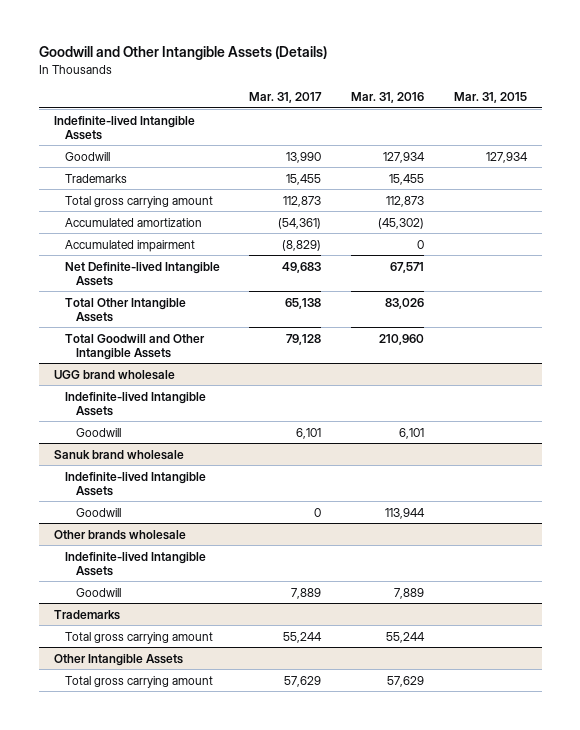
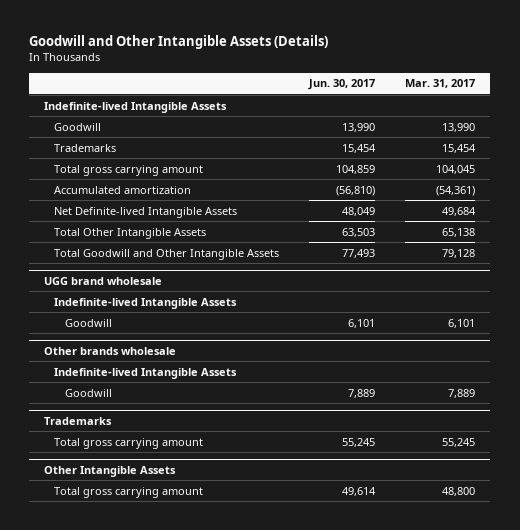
[351,92,425,104] Mar. 31, 2016 -> none
[453,92,527,104] Mar. 31, 2015 -> none
none -> [308,79,376,91] Jun. 30, 2017
[286,173,322,185] 15,455 -> [442,143,477,153] 15,454
[283,195,322,207] 112,873 -> [436,164,476,174] 104,045
[64,239,195,252] Accumulated impairment -> none
[282,261,322,273] 49,683 -> [442,206,477,216] 49,684
[53,449,184,460] Sanuk brand wholesale -> none
[64,471,206,496] Indefinite-lived Intangible Assets -> none
[75,507,121,517] Goodwill -> none
[283,631,323,643] 55,244 -> [442,437,476,447] 55,245
[284,675,322,687] 57,629 -> [442,486,476,496] 48,800

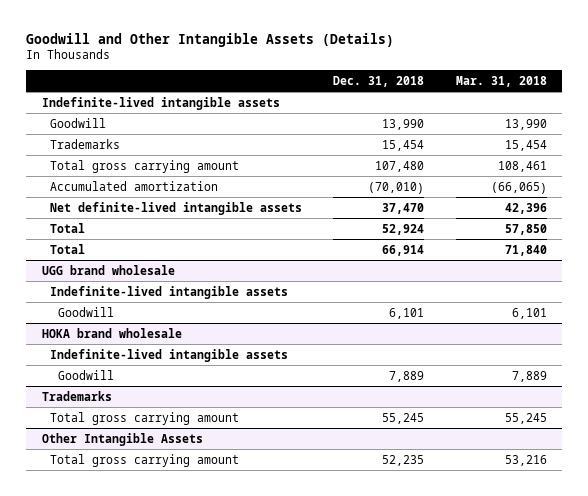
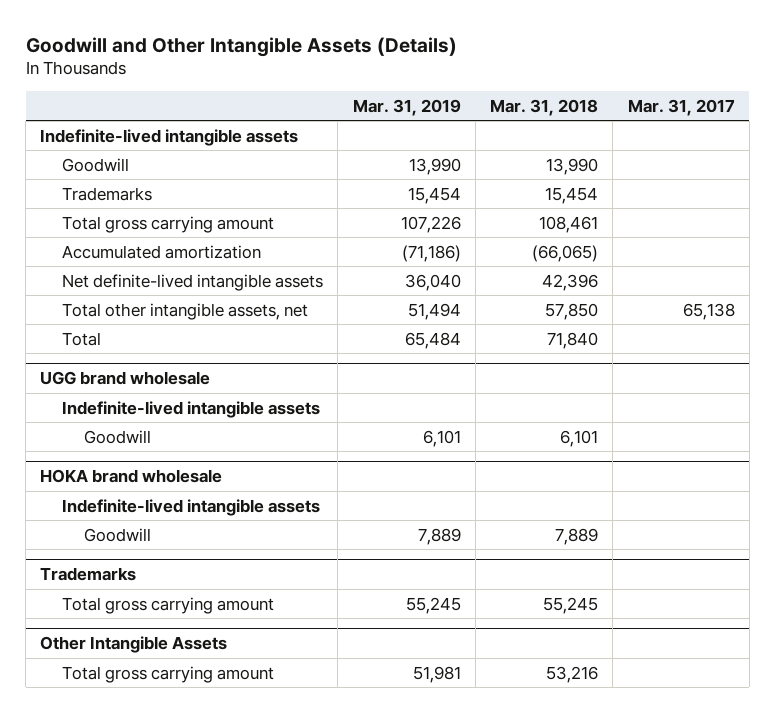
[333,75,425,87] Dec. 31, 2018 -> none
none -> [352,98,461,116] Mar. 31, 2019
none -> [627,98,735,116] Mar. 31, 2017
[49,222,85,233] Total -> [61,302,308,320] Total other intangible assets, net

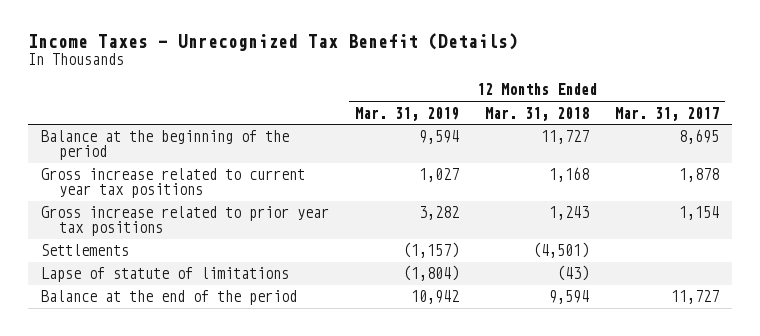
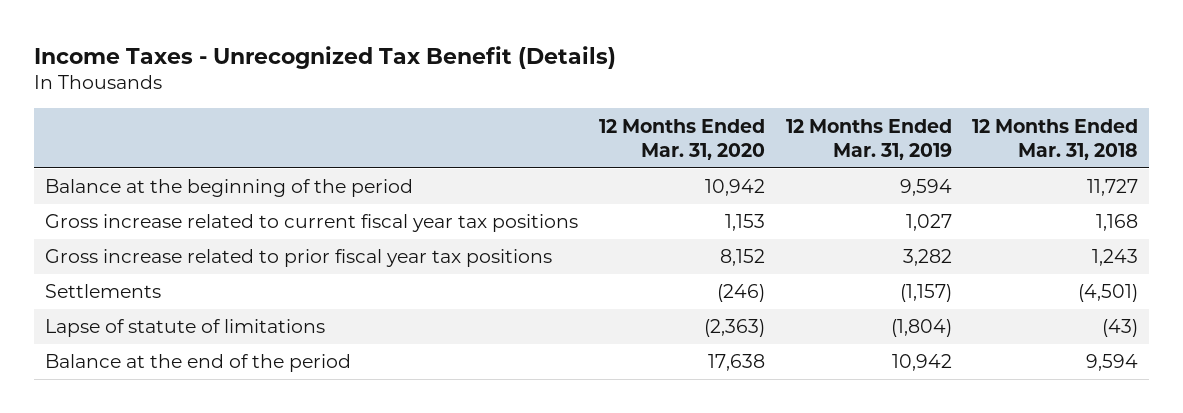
[614,106,719,121] Mar. 31, 2017 -> none
none -> [598,118,765,160] 12 Months Ended Mar. 31, 2020
[41,168,306,199] Gross increase related to current year tax positions -> [44,214,578,233] Gross increase related to current fiscal year tax positions
[41,206,330,237] Gross increase related to prior year tax positions -> [44,249,552,268] Gross increase related to prior fiscal year tax positions

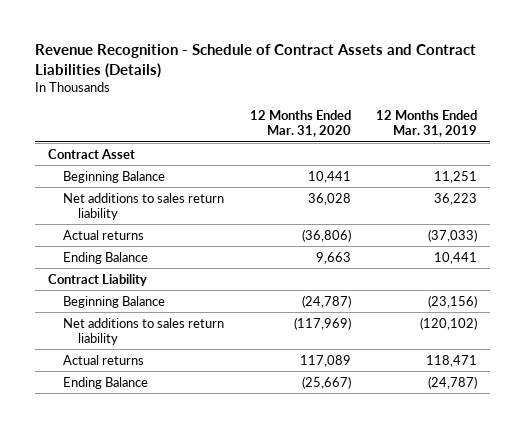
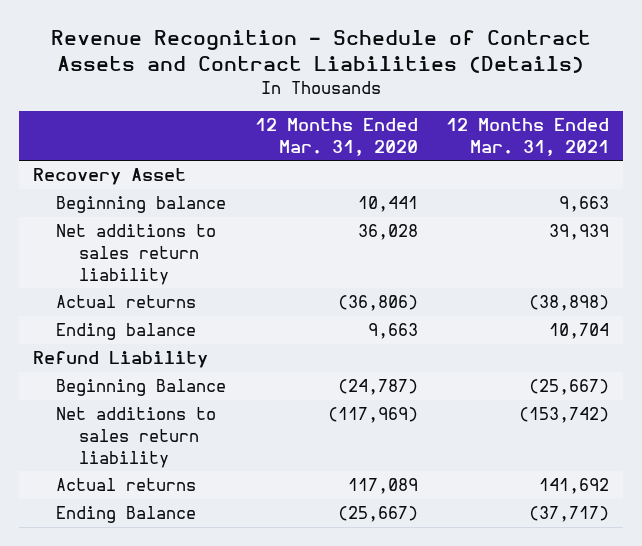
[376,110,478,138] 12 Months Ended Mar. 31, 2019 -> none
none -> [445,117,609,156] 12 Months Ended Mar. 31, 2021
[48,148,136,159] Contract Asset -> [33,168,187,186] Recovery Asset
[62,170,165,183] Beginning Balance -> [56,196,227,214] Beginning balance
[62,251,148,264] Ending Balance -> [56,323,197,341] Ending balance
[48,273,148,286] Contract Liability -> [33,351,209,369] Refund Liability

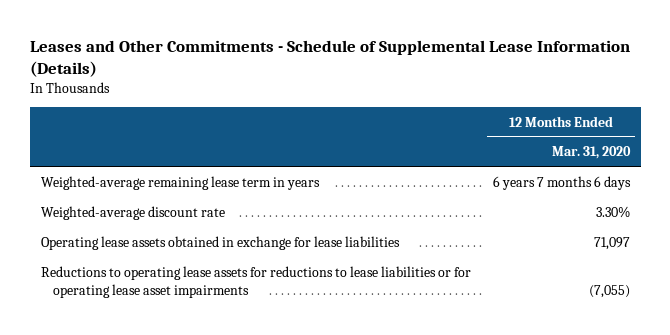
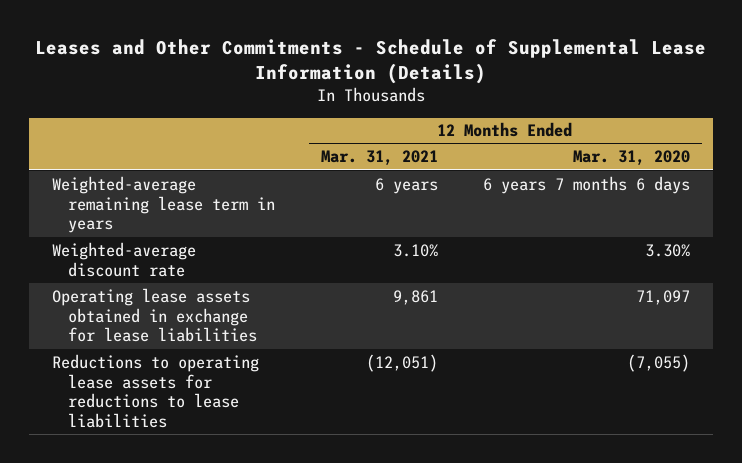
none -> [320,150,438,167] Mar. 31, 2021
[40,265,471,298] Reductions to operating lease assets for reductions to lease liabilities or for operating lease asset impairments -> [51,353,259,429] Reductions to operating lease assets for reductions to lease liabilities

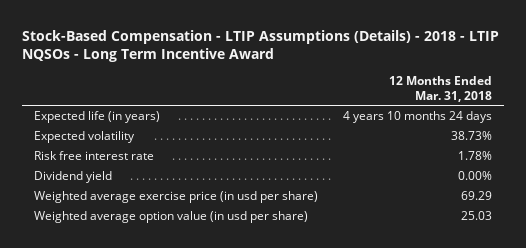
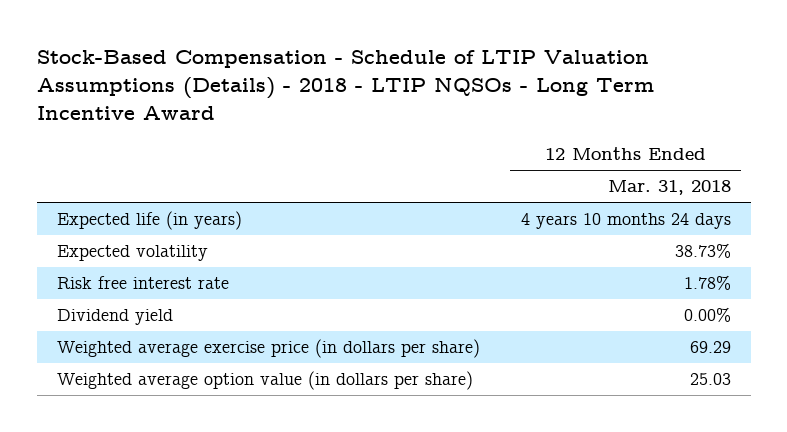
[22,29,500,63] Stock-Based Compensation - LTIP Assumptions (Details) - 2018 - LTIP NQSOs - Long Term Incentive Award -> [36,50,654,121] Stock-Based Compensation - Schedule of LTIP Valuation Assumptions (Details) - 2018 - LTIP NQSOs - Long Term Incentive Award
[34,191,319,204] Weighted average exercise price (in usd per share) -> [56,339,480,359] Weighted average exercise price (in dollars per share)
[34,211,309,224] Weighted average option value (in usd per share) -> [56,371,473,391] Weighted average option value (in dollars per share)

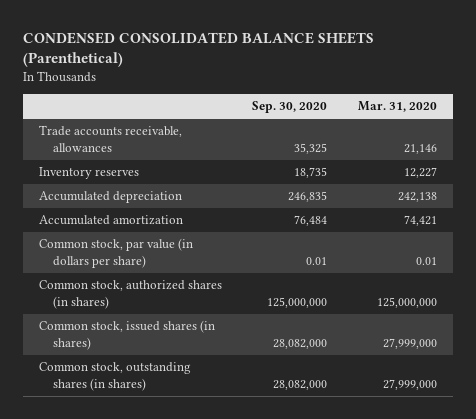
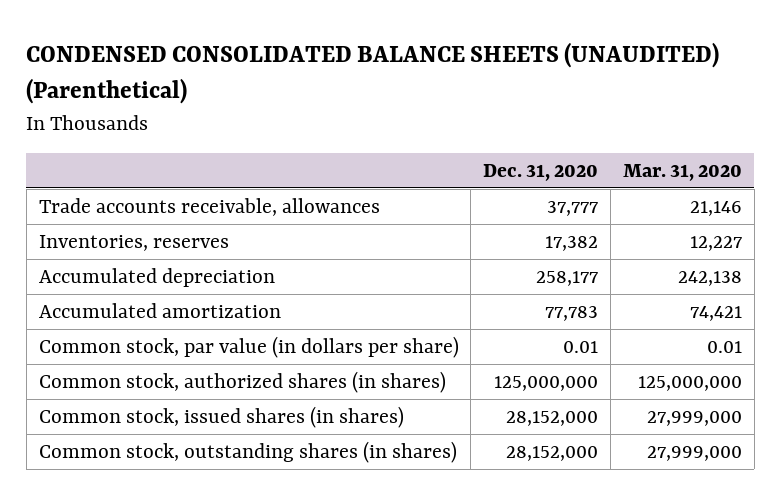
[23,32,375,68] CONDENSED CONSOLIDATED BALANCE SHEETS (Parenthetical) -> [26,42,720,105] CONDENSED CONSOLIDATED BALANCE SHEETS (UNAUDITED) (Parenthetical)
[252,101,328,114] Sep. 30, 2020 -> none
none -> [483,164,599,182] Dec. 31, 2020
[38,167,139,180] Inventory reserves -> [38,235,229,252] Inventories, reserves

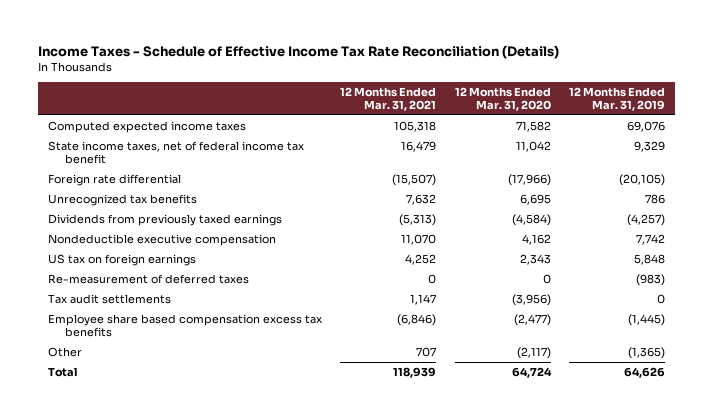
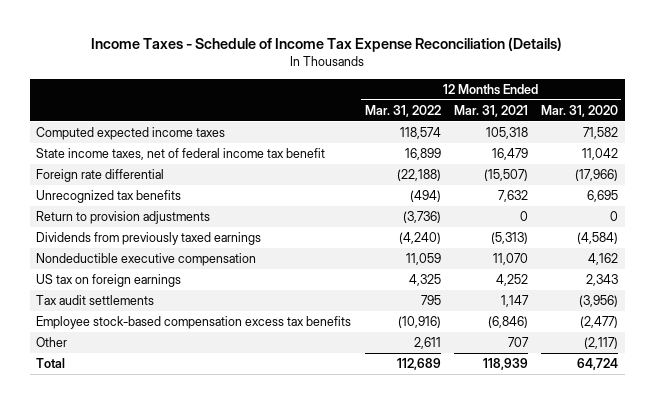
[38,44,560,59] Income Taxes - Schedule of Effective Income Tax Rate Reconciliation (Details) -> [91,37,563,53] Income Taxes - Schedule of Income Tax Expense Reconciliation (Details)
[569,87,666,112] 12 Months Ended Mar. 31, 2019 -> none
none -> [364,104,441,117] Mar. 31, 2022
none -> [36,211,211,225] Return to provision adjustments
[47,273,249,284] Re-measurement of deferred taxes -> none
[47,313,322,337] Employee share based compensation excess tax benefits -> [36,316,352,330] Employee stock-based compensation excess tax benefits

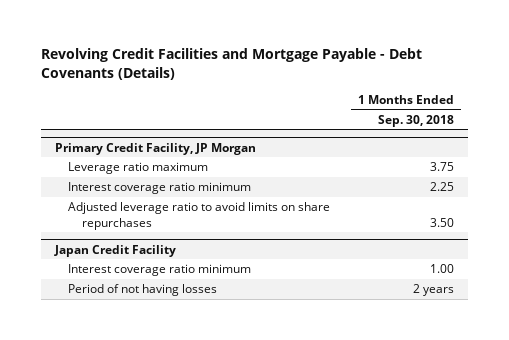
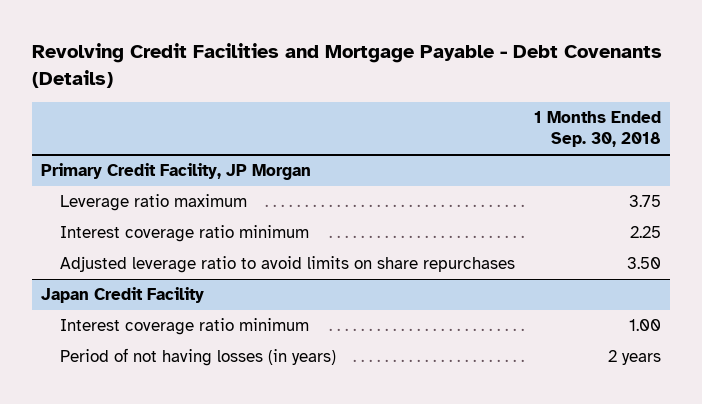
[68,284,218,297] Period of not having losses -> [59,348,336,367] Period of not having losses (in years)

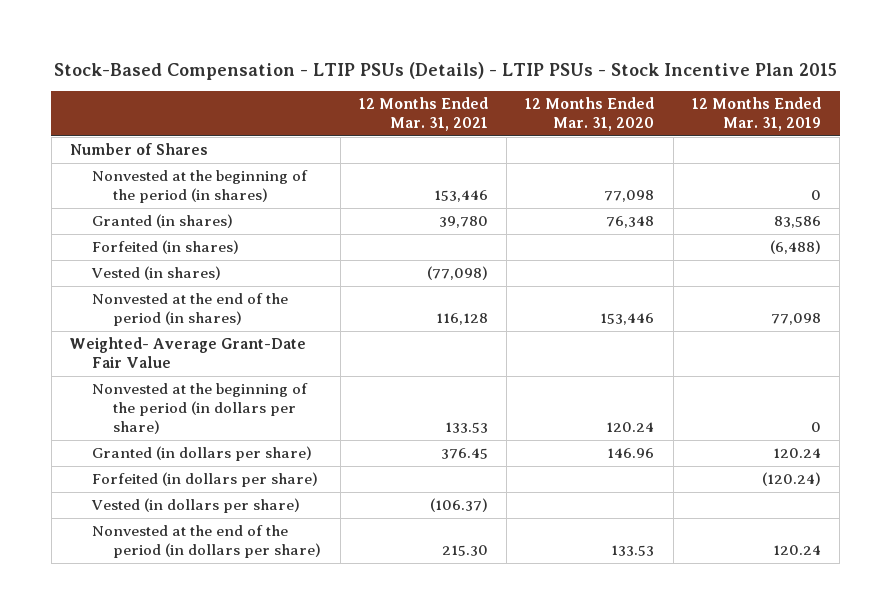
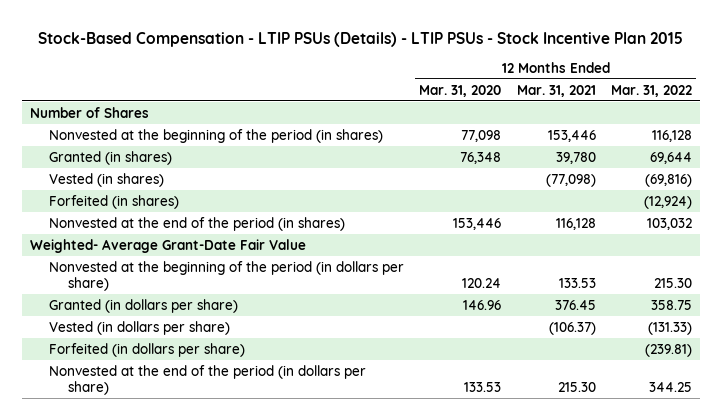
[691,97,821,132] 12 Months Ended Mar. 31, 2019 -> none
none -> [610,84,692,97] Mar. 31, 2022
[91,240,239,255] Forfeited (in shares) -> [48,194,179,209] Forfeited (in shares)
[91,472,318,488] Forfeited (in dollars per share) -> [48,342,245,357] Forfeited (in dollars per share)

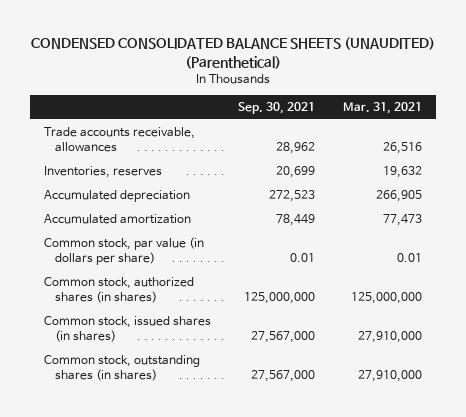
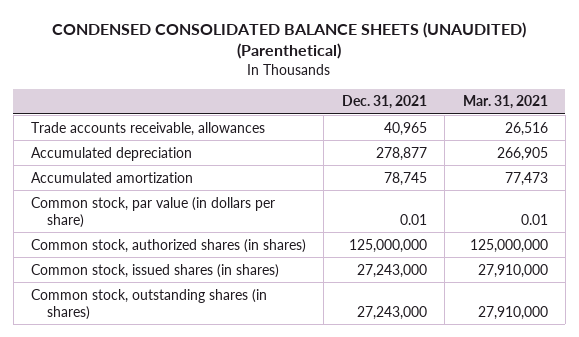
[238,101,316,114] Sep. 30, 2021 -> none
none -> [341,95,427,110] Dec. 31, 2021
[43,166,162,179] Inventories, reserves -> none

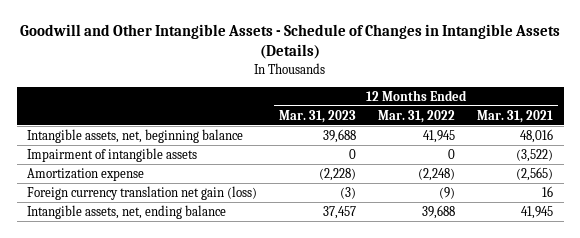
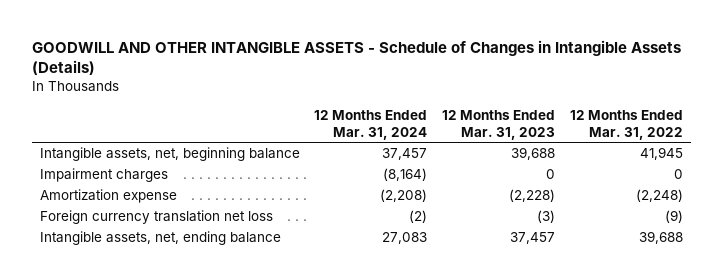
[20,24,561,60] Goodwill and Other Intangible Assets - Schedule of Changes in Intangible Assets (Details) -> [32,39,682,76] GOODWILL AND OTHER INTANGIBLE ASSETS - Schedule of Changes in Intangible Assets (Details)
[476,109,553,123] Mar. 31, 2021 -> none
none -> [314,109,428,140] 12 Months Ended Mar. 31, 2024
[27,147,198,162] Impairment of intangible assets -> [39,168,168,183] Impairment charges
[27,185,258,200] Foreign currency translation net gain (loss) -> [39,210,273,225] Foreign currency translation net loss

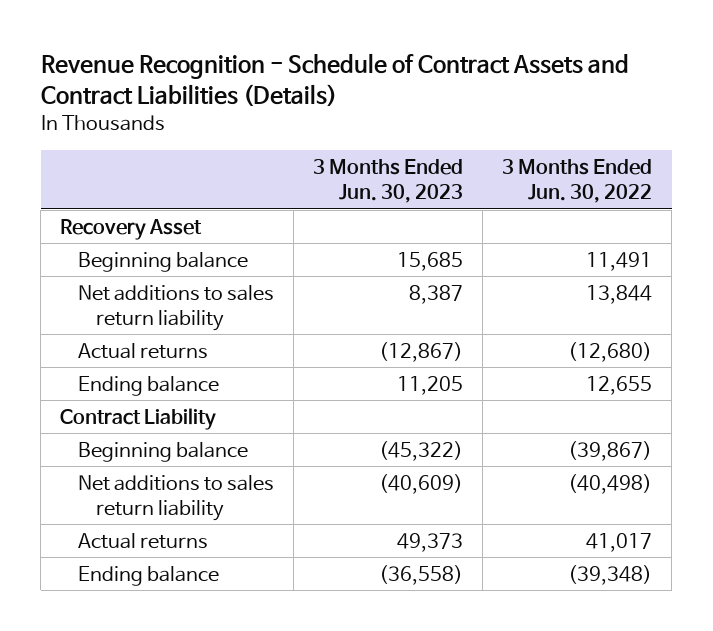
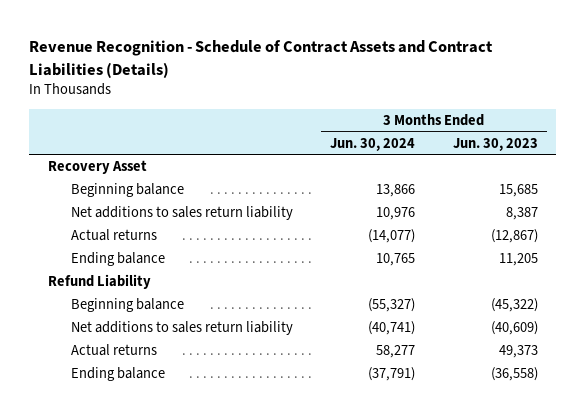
[502,158,653,204] 3 Months Ended Jun. 30, 2022 -> none
none -> [330,137,416,151] Jun. 30, 2024
[60,407,217,430] Contract Liability -> [47,274,151,290] Refund Liability

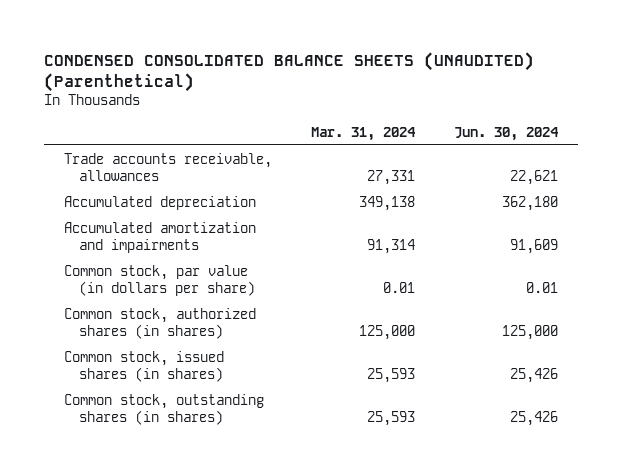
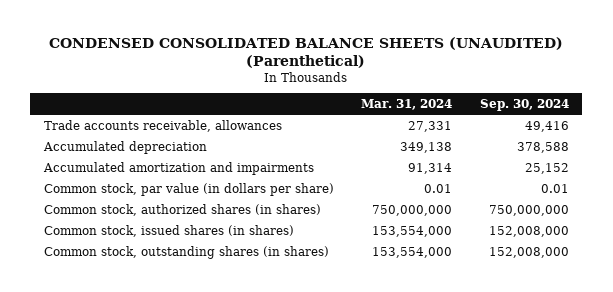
[454,126,560,141] Jun. 30, 2024 -> none
none -> [479,98,569,111] Sep. 30, 2024
[359,325,416,341] 125,000 -> [372,204,453,216] 750,000,000
[367,368,416,384] 25,593 -> [372,225,453,237] 153,554,000
[367,411,416,427] 25,593 -> [372,246,453,258] 153,554,000

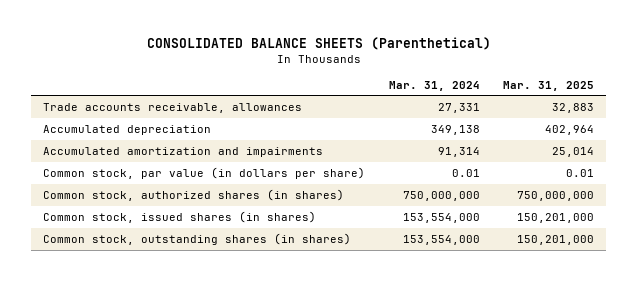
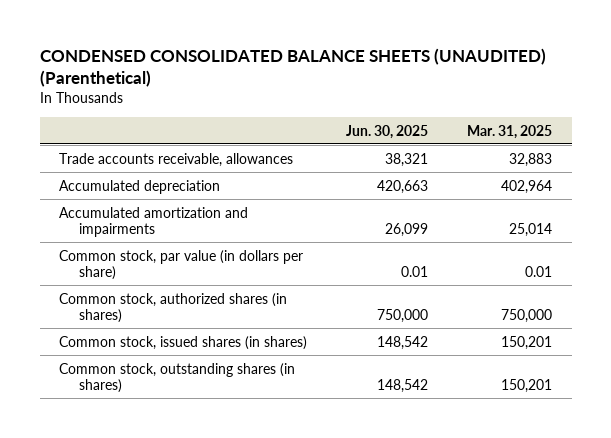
[146,36,491,50] CONSOLIDATED BALANCE SHEETS (Parenthetical) -> [39,47,546,87] CONDENSED CONSOLIDATED BALANCE SHEETS (UNAUDITED) (Parenthetical)
[388,80,480,91] Mar. 31, 2024 -> none
none -> [346,124,429,139] Jun. 30, 2025
[517,190,595,201] 750,000,000 -> [501,308,553,323] 750,000
[517,212,595,223] 150,201,000 -> [501,335,553,350] 150,201
[517,234,595,245] 150,201,000 -> [501,378,553,393] 150,201

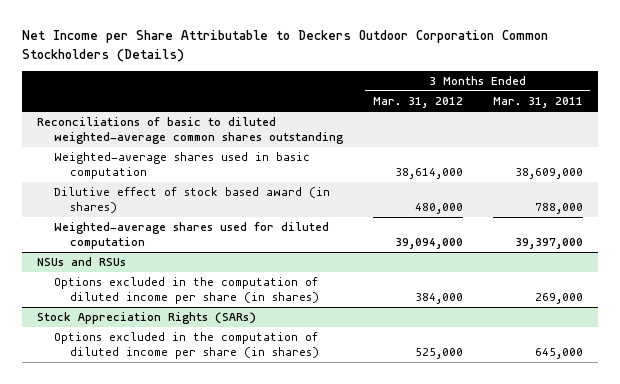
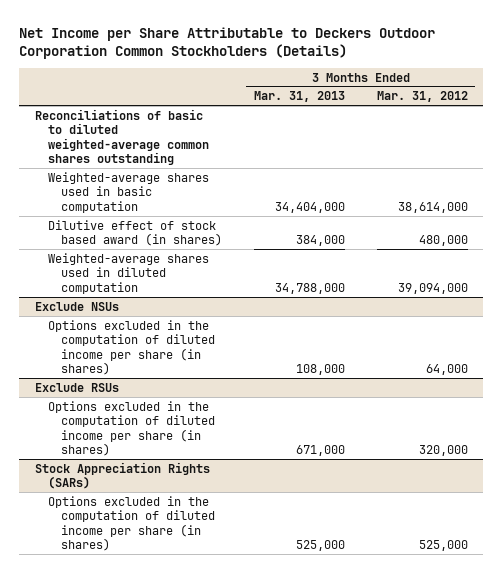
[492,97,583,109] Mar. 31, 2011 -> none
none -> [253,91,345,103] Mar. 31, 2013
[37,257,127,267] NSUs and RSUs -> none
[53,222,329,250] Weighted-average shares used for diluted computation -> [47,252,209,294] Weighted-average shares used in diluted computation
none -> [34,301,119,311] Exclude NSUs
[414,293,463,305] 384,000 -> [425,364,468,376] 64,000
none -> [34,382,119,392] Exclude RSUs
none -> [47,400,216,457] Options excluded in the computation of diluted income per share (in shares)

